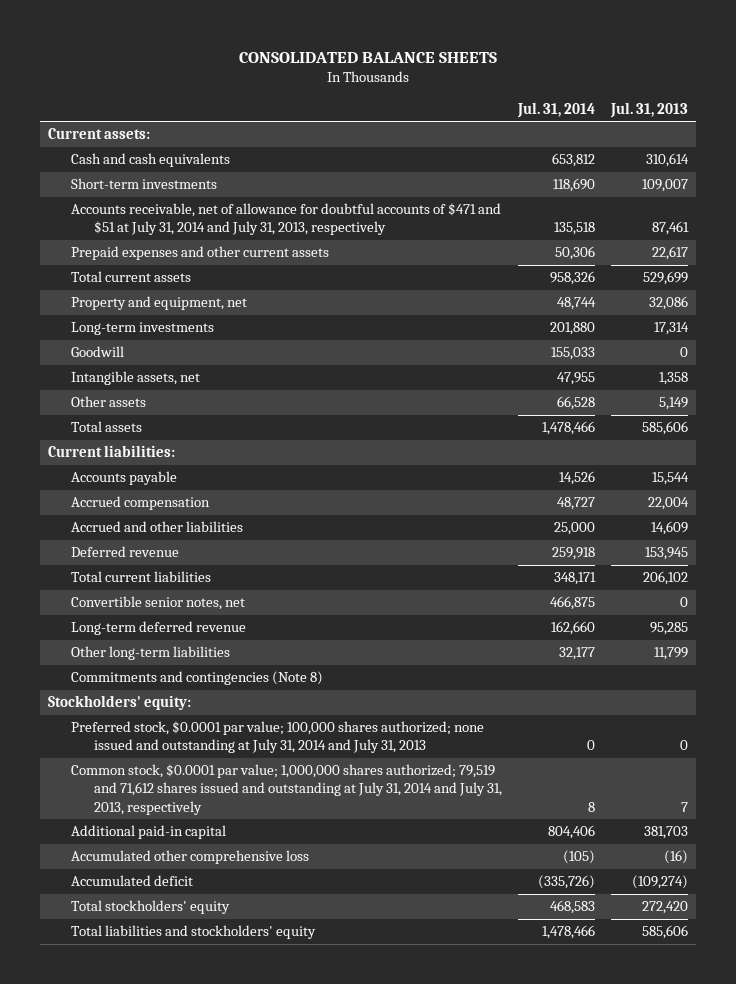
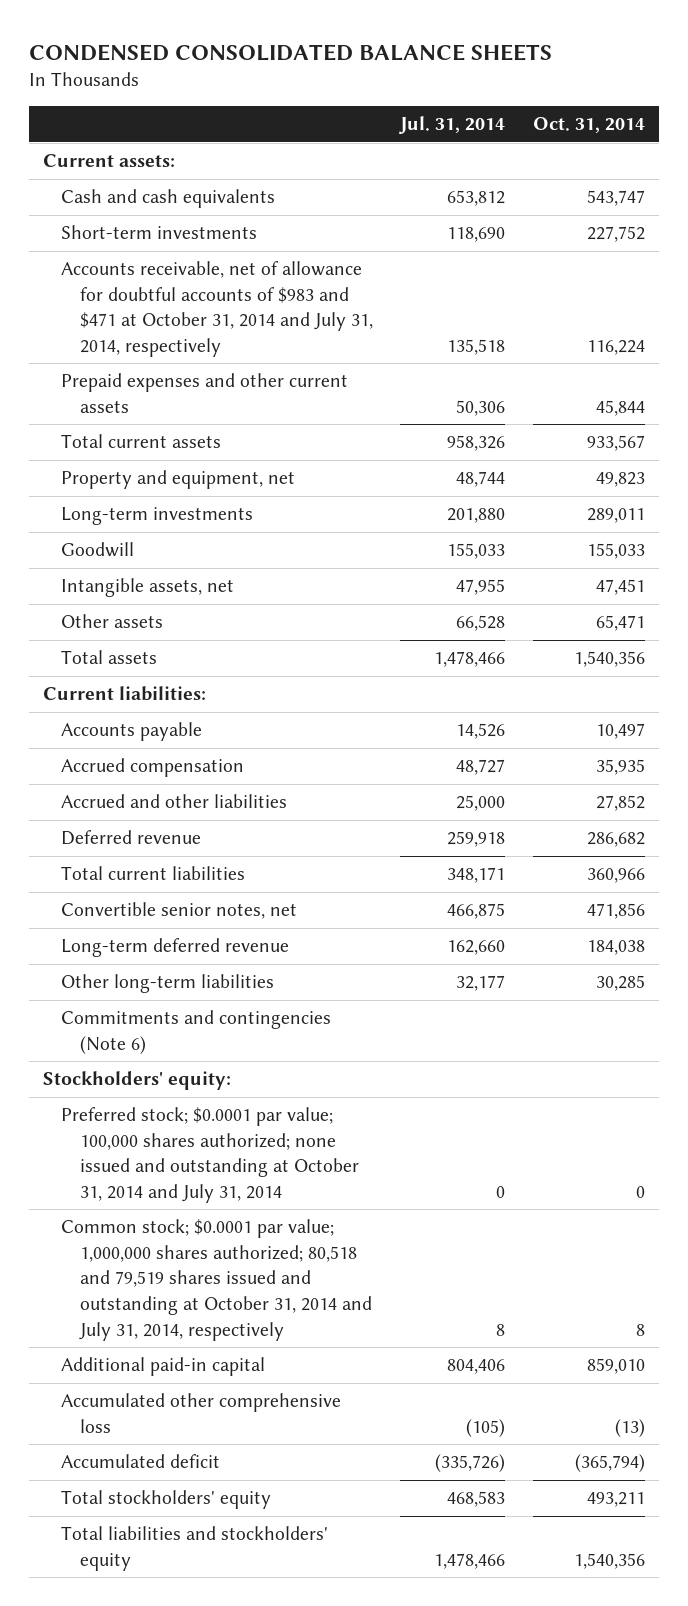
[239,51,498,63] CONSOLIDATED BALANCE SHEETS -> [28,43,552,61] CONDENSED CONSOLIDATED BALANCE SHEETS
[610,102,689,119] Jul. 31, 2013 -> none
none -> [532,117,645,134] Oct. 31, 2014
[70,203,501,236] Accounts receivable, net of allowance for doubtful accounts of $471 and $51 at July 31, 2014 and July 31, 2013, respectively -> [61,261,373,358] Accounts receivable, net of allowance for doubtful accounts of $983 and $471 at October 31, 2014 and July 31, 2014, respectively
[70,671,323,686] Commitments and contingencies (Note 8) -> [61,1010,332,1054] Commitments and contingencies (Note 6)
[70,721,484,754] Preferred stock, $0.0001 par value; 100,000 shares authorized; none issued and outstanding at July 31, 2014 and July 31, 2013 -> [61,1107,359,1204] Preferred stock; $0.0001 par value; 100,000 shares authorized; none issued and outstanding at October 31, 2014 and July 31, 2014
[70,764,502,815] Common stock, $0.0001 par value; 1,000,000 shares authorized; 79,519 and 71,612 shares issued and outstanding at July 31, 2014 and July 31, 2013, respectively -> [61,1219,372,1341] Common stock; $0.0001 par value; 1,000,000 shares authorized; 80,518 and 79,519 shares issued and outstanding at October 31, 2014 and July 31, 2014, respectively

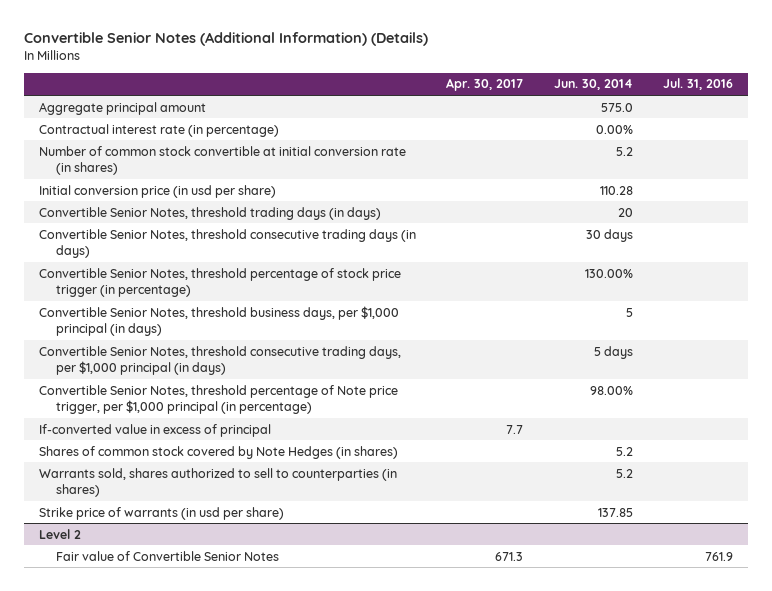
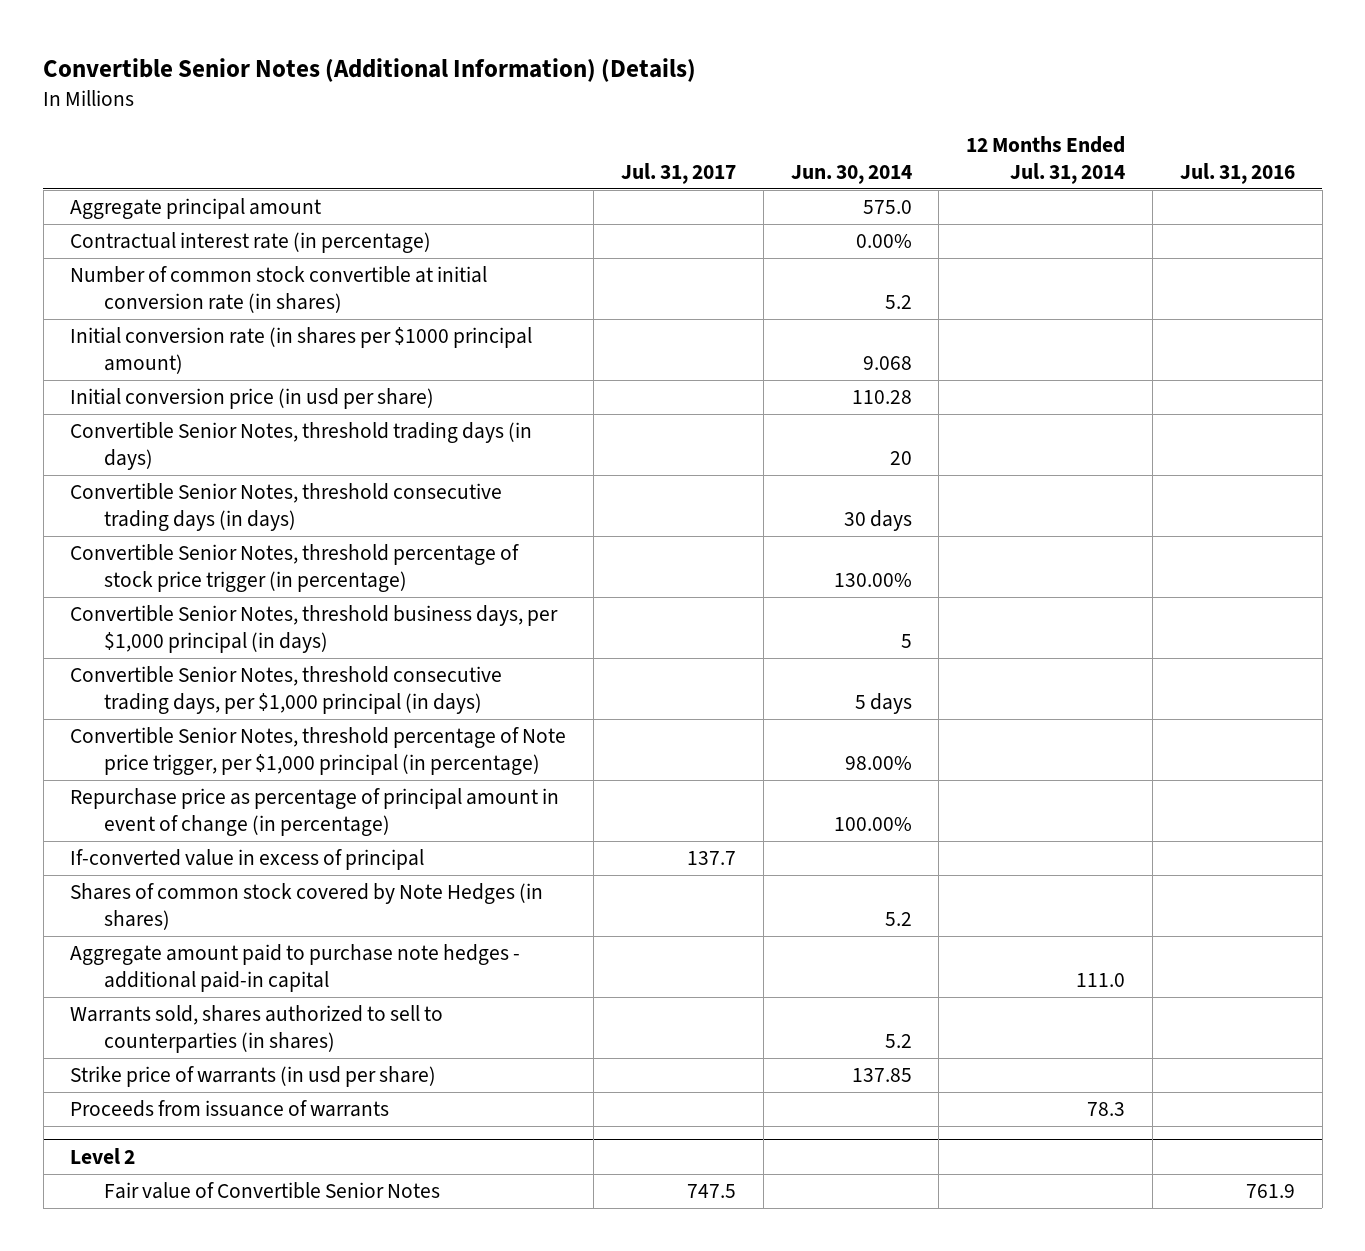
[446,78,524,92] Apr. 30, 2017 -> none
none -> [620,162,736,184] Jul. 31, 2017
none -> [966,135,1126,184] 12 Months Ended Jul. 31, 2014
none -> [70,327,533,375] Initial conversion rate (in shares per $1000 principal amount)
none -> [70,788,560,837] Repurchase price as percentage of principal amount in event of change (in percentage)
none -> [70,944,521,993] Aggregate amount paid to purchase note hedges - additional paid-in capital
none -> [70,1100,390,1118] Proceeds from issuance of warrants

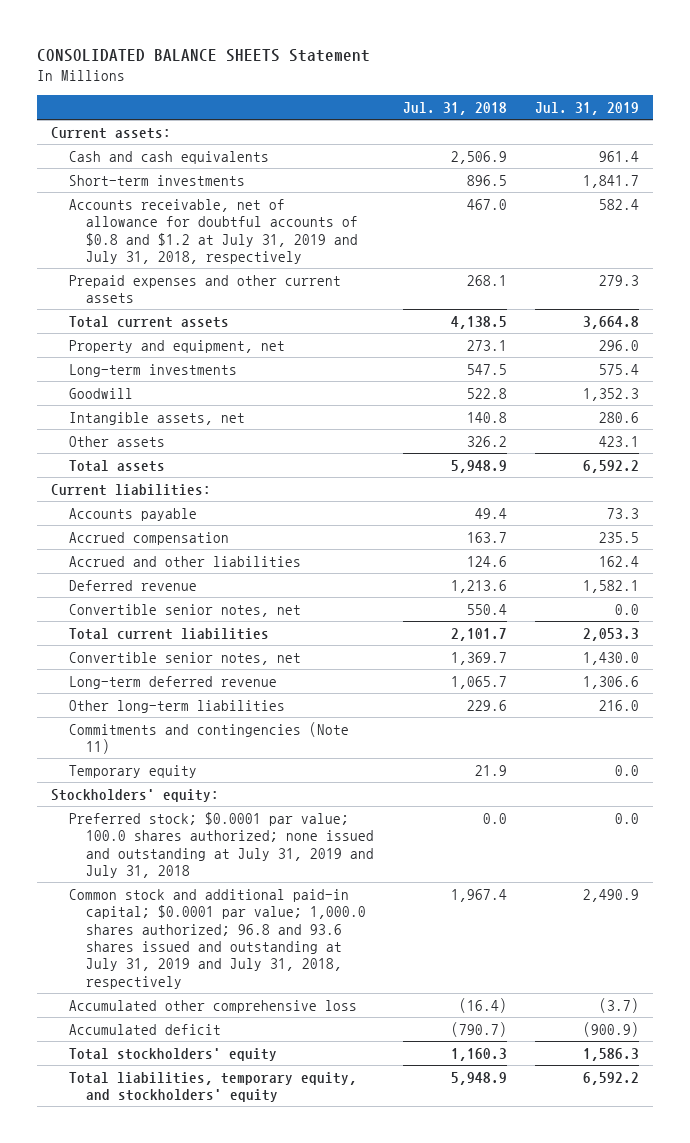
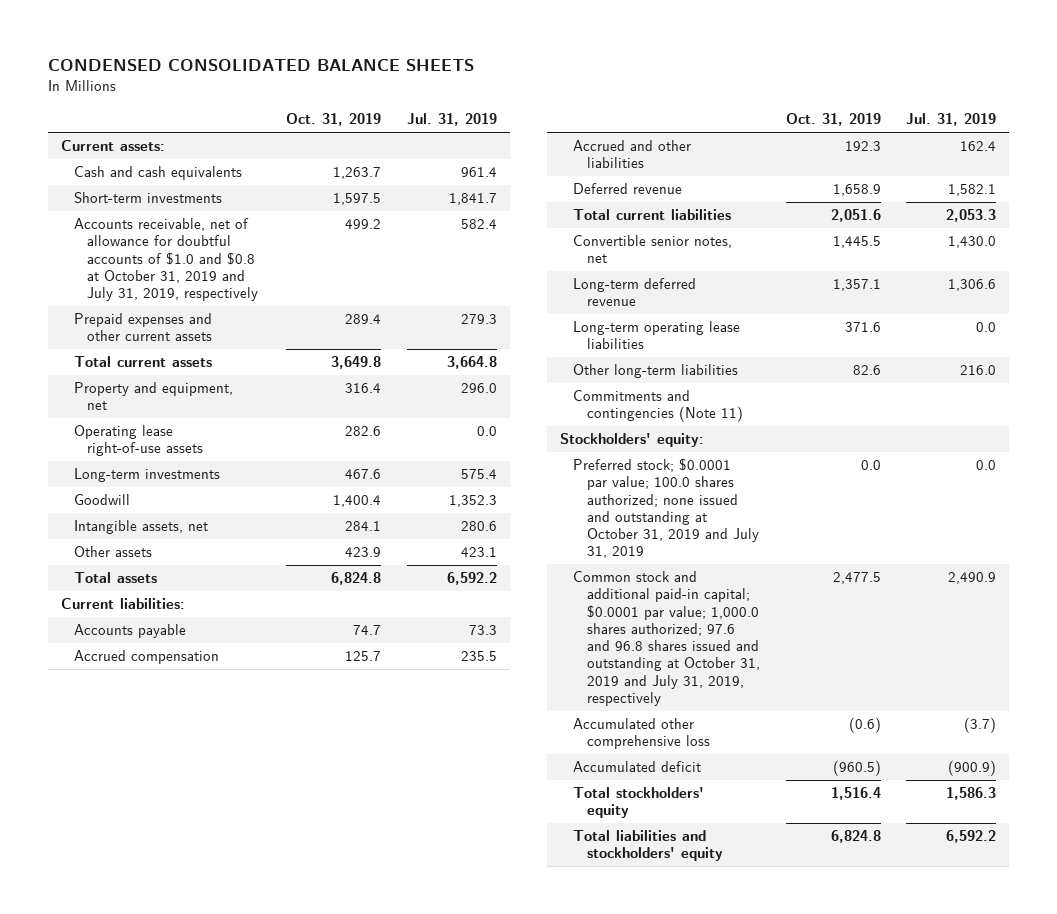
[36,49,370,63] CONSOLIDATED BALANCE SHEETS Statement -> [47,58,474,71] CONDENSED CONSOLIDATED BALANCE SHEETS
[402,102,507,116] Jul. 31, 2018 -> none
none -> [286,113,382,127] Oct. 31, 2019
[68,198,359,264] Accounts receivable, net of allowance for doubtful accounts of $0.8 and $1.2 at July 31, 2019 and July 31, 2018, respectively -> [73,218,259,302] Accounts receivable, net of allowance for doubtful accounts of $1.0 and $0.8 at October 31, 2019 and July 31, 2019, respectively
none -> [73,425,204,457] Operating lease right-of-use assets
[68,603,301,617] Convertible senior notes, net -> none
none -> [573,321,741,350] Long-term operating lease liabilities
[68,764,197,778] Temporary equity -> none
[68,811,375,878] Preferred stock; $0.0001 par value; 100.0 shares authorized; none issued and outstanding at July 31, 2019 and July 31, 2018 -> [573,458,759,559] Preferred stock; $0.0001 par value; 100.0 shares authorized; none issued and outstanding at October 31, 2019 and July 31, 2019
[68,888,367,989] Common stock and additional paid-in capital; $0.0001 par value; 1,000.0 shares authorized; 96.8 and 93.6 shares issued and outstanding at July 31, 2019 and July 31, 2018, respectively -> [573,571,760,706] Common stock and additional paid-in capital; $0.0001 par value; 1,000.0 shares authorized; 97.6 and 96.8 shares issued and outstanding at October 31, 2019 and July 31, 2019, respectively
[68,1071,357,1103] Total liabilities, temporary equity, and stockholders' equity -> [573,830,723,862] Total liabilities and stockholders' equity

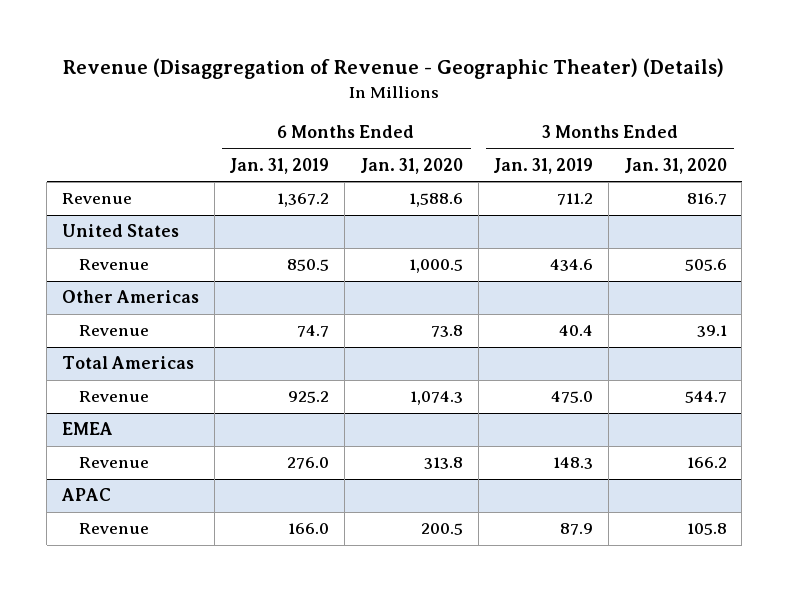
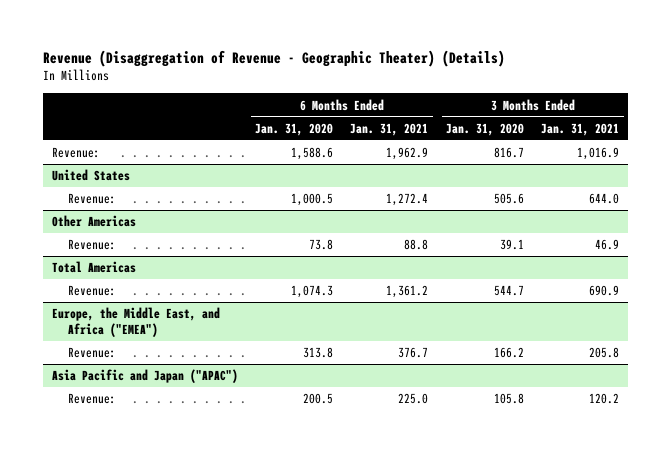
[229,157,330,174] Jan. 31, 2019 -> none
[493,157,594,174] Jan. 31, 2019 -> none
none -> [350,122,429,136] Jan. 31, 2021
none -> [541,122,620,136] Jan. 31, 2021
[62,193,133,205] Revenue -> [51,147,100,159] Revenue:
[78,259,149,271] Revenue -> [68,193,117,205] Revenue:
[78,325,149,337] Revenue -> [68,239,117,251] Revenue:
[78,391,149,403] Revenue -> [68,285,117,297] Revenue:
[62,422,114,436] EMEA -> [51,307,220,337] Europe, the Middle East, and Africa ("EMEA")
[78,457,149,469] Revenue -> [68,347,117,359] Revenue:
[61,488,112,502] APAC -> [51,369,238,384] Asia Pacific and Japan ("APAC")
[78,523,149,535] Revenue -> [68,393,117,405] Revenue:

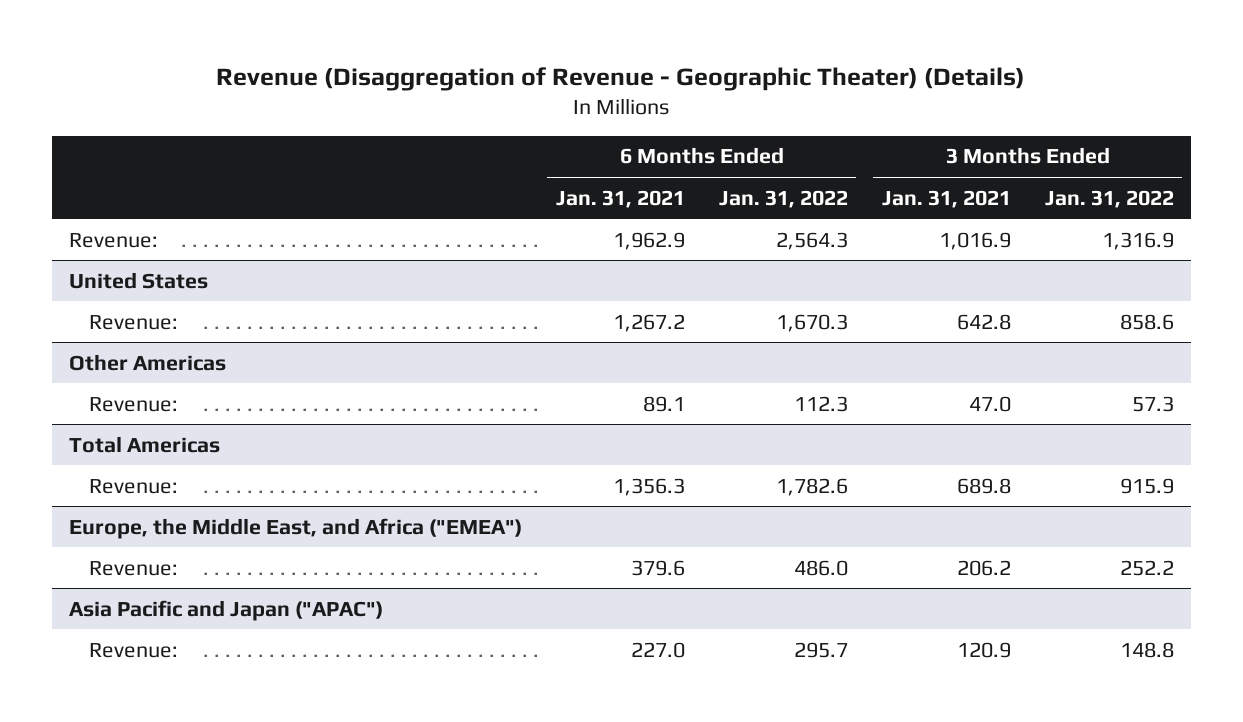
[255,122,334,136] Jan. 31, 2020 -> none
[445,122,524,136] Jan. 31, 2020 -> none
none -> [718,189,848,208] Jan. 31, 2022
none -> [1044,189,1174,208] Jan. 31, 2022
[386,193,429,207] 1,272.4 -> [612,313,685,332] 1,267.2
[589,193,620,205] 644.0 -> [956,313,1011,330] 642.8
[404,239,429,251] 88.8 -> [642,395,685,412] 89.1
[595,239,620,251] 46.9 -> [968,395,1011,412] 47.0
[386,285,429,299] 1,361.2 -> [612,477,685,496] 1,356.3
[589,285,620,297] 690.9 -> [956,477,1011,494] 689.8
[398,347,429,359] 376.7 -> [630,559,685,576] 379.6
[589,347,620,359] 205.8 -> [956,559,1011,576] 206.2
[398,393,429,405] 225.0 -> [630,641,685,658] 227.0
[589,393,620,405] 120.2 -> [956,641,1011,658] 120.9

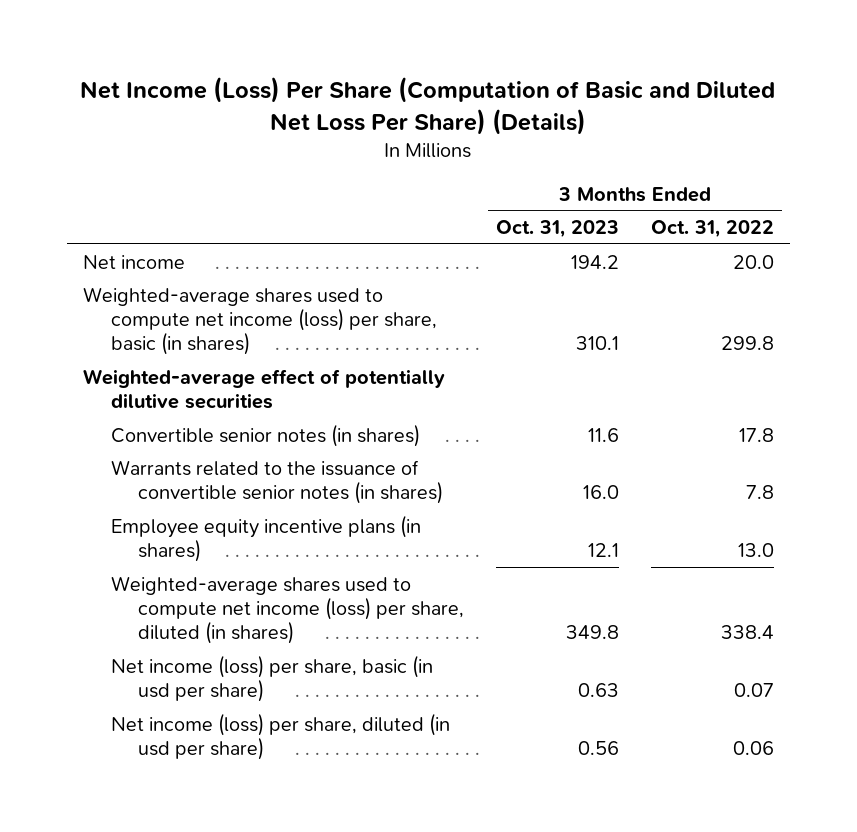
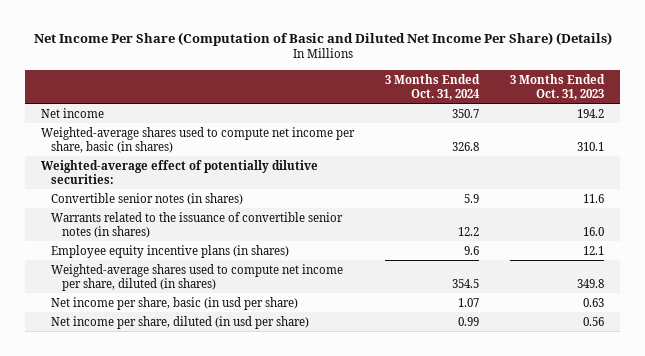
[80,77,776,135] Net Income (Loss) Per Share (Computation of Basic and Diluted Net Loss Per Share) (Details) -> [33,32,612,47] Net Income Per Share (Computation of Basic and Diluted Net Income Per Share) (Details)
[651,220,775,239] Oct. 31, 2022 -> none
none -> [385,73,481,100] 3 Months Ended Oct. 31, 2024
[82,286,437,356] Weighted-average shares used to compute net income (loss) per share, basic (in shares) -> [40,126,355,153] Weighted-average shares used to compute net income per share, basic (in shares)
[82,368,445,409] Weighted-average effect of potentially dilutive securities -> [40,159,318,184] Weighted-average effect of potentially dilutive securities:
[110,575,465,645] Weighted-average shares used to compute net income (loss) per share, diluted (in shares) -> [51,263,344,291] Weighted-average shares used to compute net income per share, diluted (in shares)
[110,654,433,702] Net income (loss) per share, basic (in usd per share) -> [51,296,299,310] Net income per share, basic (in usd per share)
[110,712,450,760] Net income (loss) per share, diluted (in usd per share) -> [51,315,310,329] Net income per share, diluted (in usd per share)

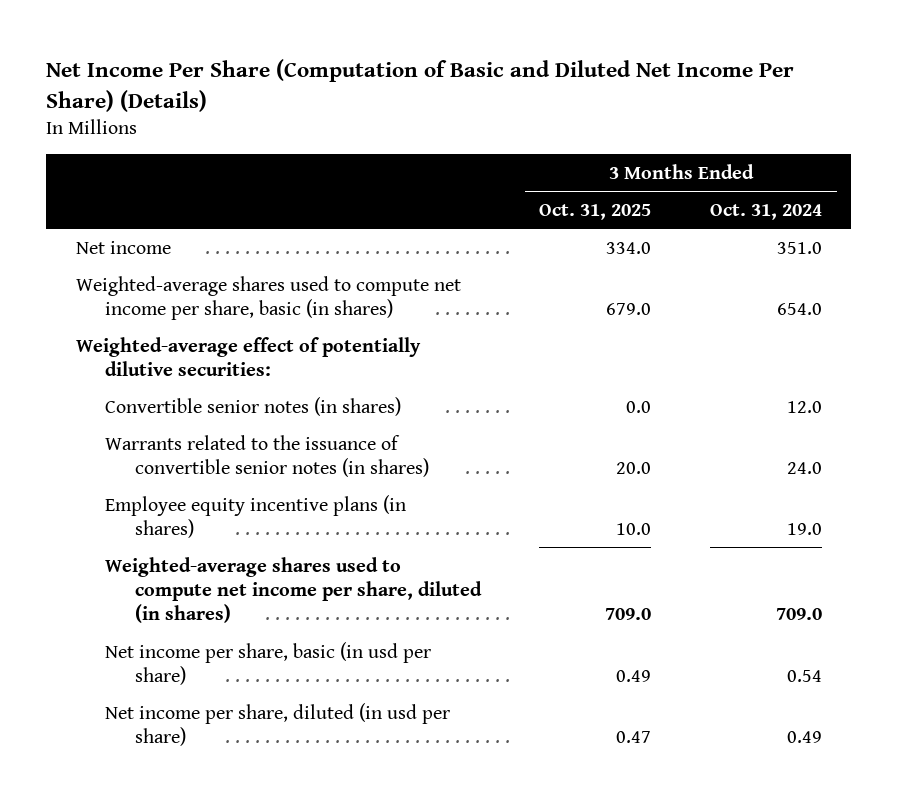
[510,73,606,100] 3 Months Ended Oct. 31, 2023 -> none
none -> [539,203,652,220] Oct. 31, 2025
[452,108,480,118] 350.7 -> [776,241,822,254] 351.0
[452,141,480,151] 326.8 -> [776,302,822,315] 654.0
[464,193,480,203] 5.9 -> [786,400,822,413] 12.0
[458,226,480,236] 12.2 -> [786,461,822,474] 24.0
[464,245,480,255] 9.6 -> [786,522,822,535] 19.0
[452,278,480,288] 354.5 -> [775,608,822,621] 709.0
[458,297,480,307] 1.07 -> [786,669,822,682] 0.54
[458,316,480,326] 0.99 -> [786,730,822,743] 0.49

